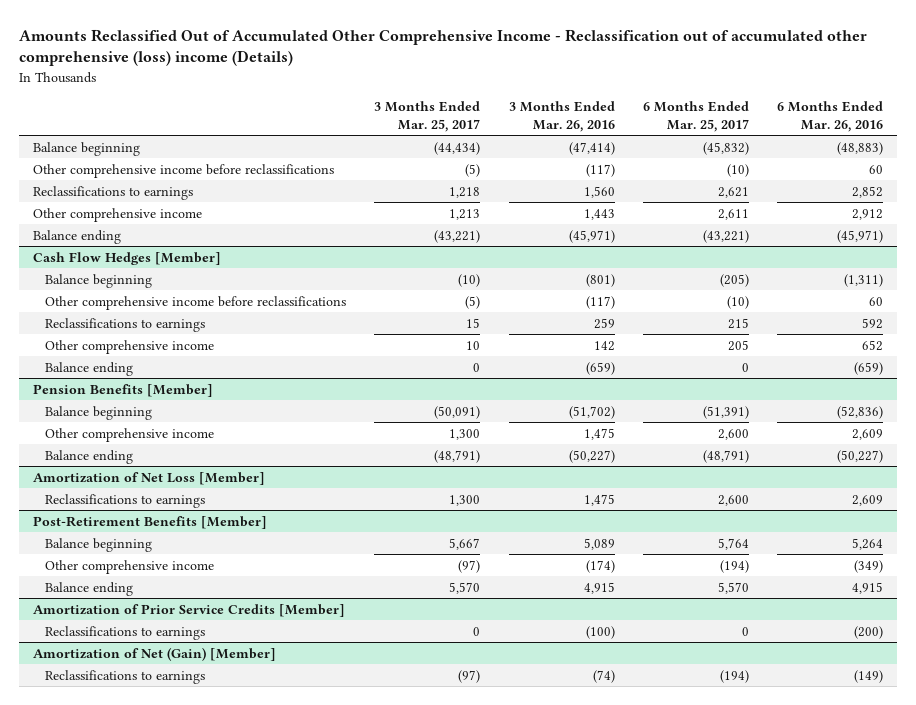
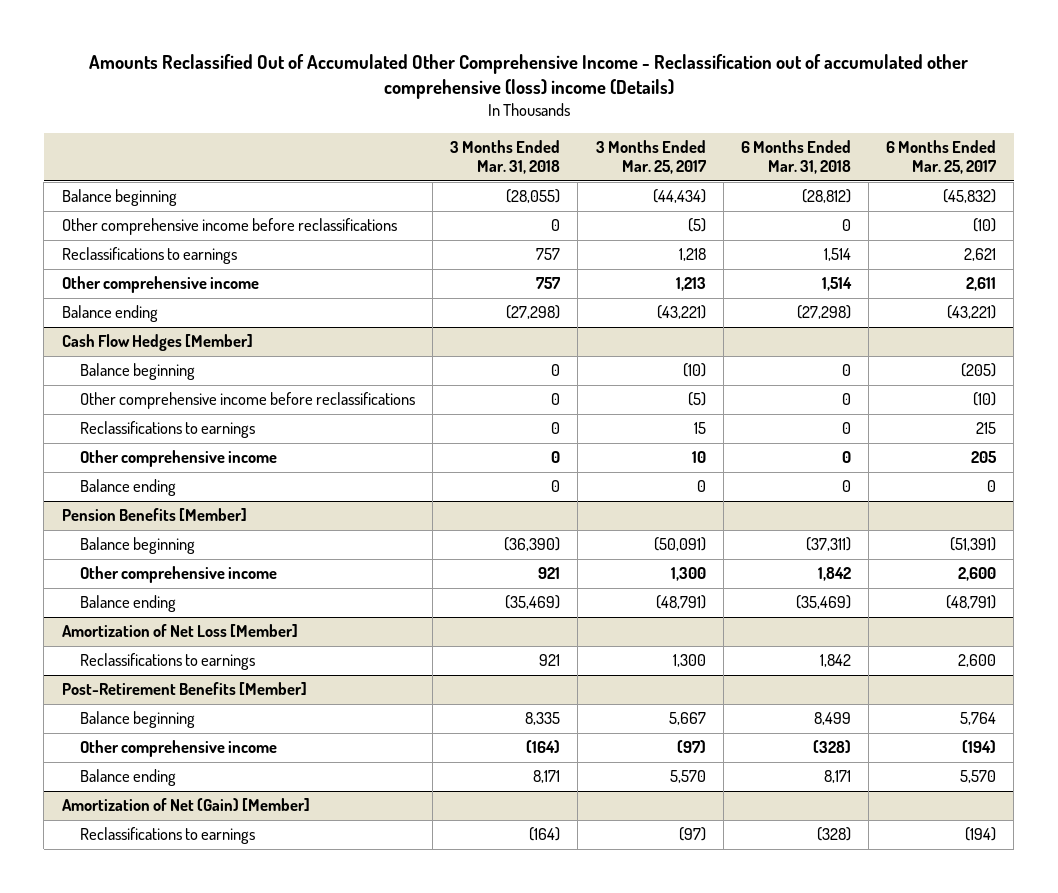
[508,101,615,132] 3 Months Ended Mar. 26, 2016 -> none
[777,101,884,132] 6 Months Ended Mar. 26, 2016 -> none
none -> [450,140,561,175] 3 Months Ended Mar. 31, 2018
none -> [740,140,851,175] 6 Months Ended Mar. 31, 2018
[32,603,345,617] Amortization of Prior Service Credits [Member] -> none
[44,625,205,640] Reclassifications to earnings -> none

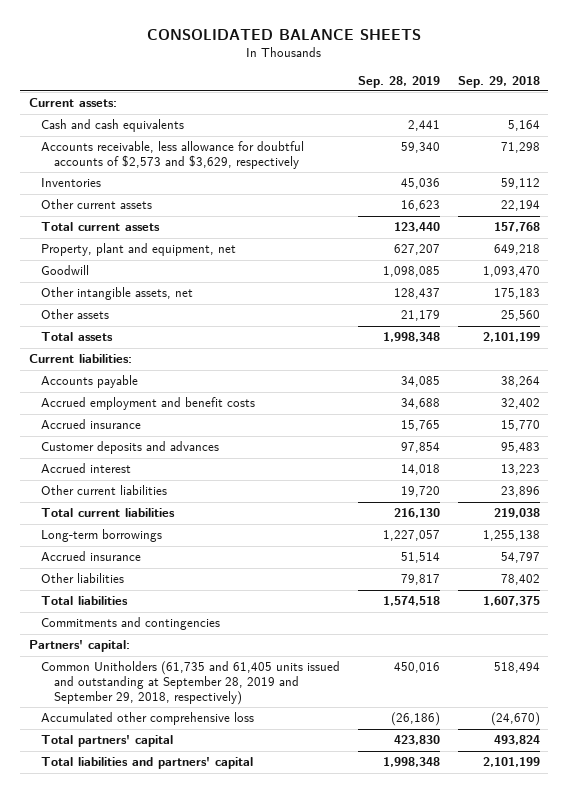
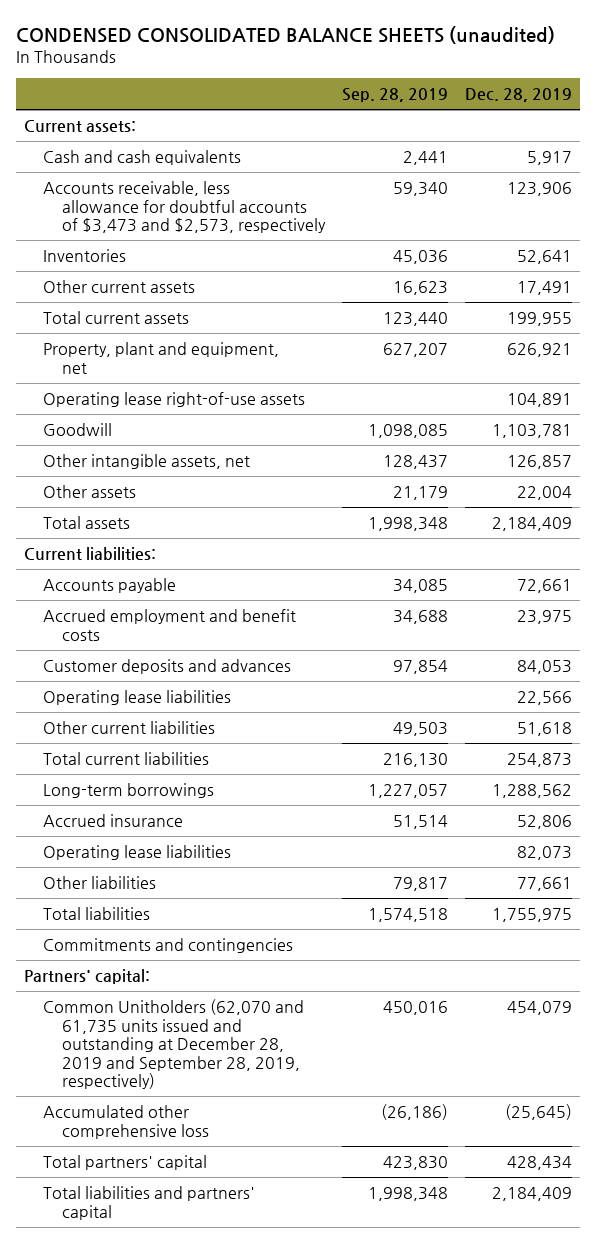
[147,28,422,40] CONSOLIDATED BALANCE SHEETS -> [15,25,555,44] CONDENSED CONSOLIDATED BALANCE SHEETS (unaudited)
[457,75,540,88] Sep. 29, 2018 -> none
none -> [464,88,572,103] Dec. 28, 2019
[41,141,305,170] Accounts receivable, less allowance for doubtful accounts of $2,573 and $3,629, respectively -> [43,181,326,234] Accounts receivable, less allowance for doubtful accounts of $3,473 and $2,573, respectively
none -> [43,392,306,408] Operating lease right-of-use assets
[41,419,142,430] Accrued insurance -> none
[41,463,132,474] Accrued interest -> none
none -> [43,690,232,706] Operating lease liabilities
[401,486,441,498] 19,720 -> [392,722,448,737] 49,503
none -> [43,845,232,861] Operating lease liabilities
[41,661,341,706] Common Unitholders (61,735 and 61,405 units issued and outstanding at September 28, 2019 and September 29, 2018, respectively) -> [43,999,305,1090] Common Unitholders (62,070 and 61,735 units issued and outstanding at December 28, 2019 and September 28, 2019, respectively)

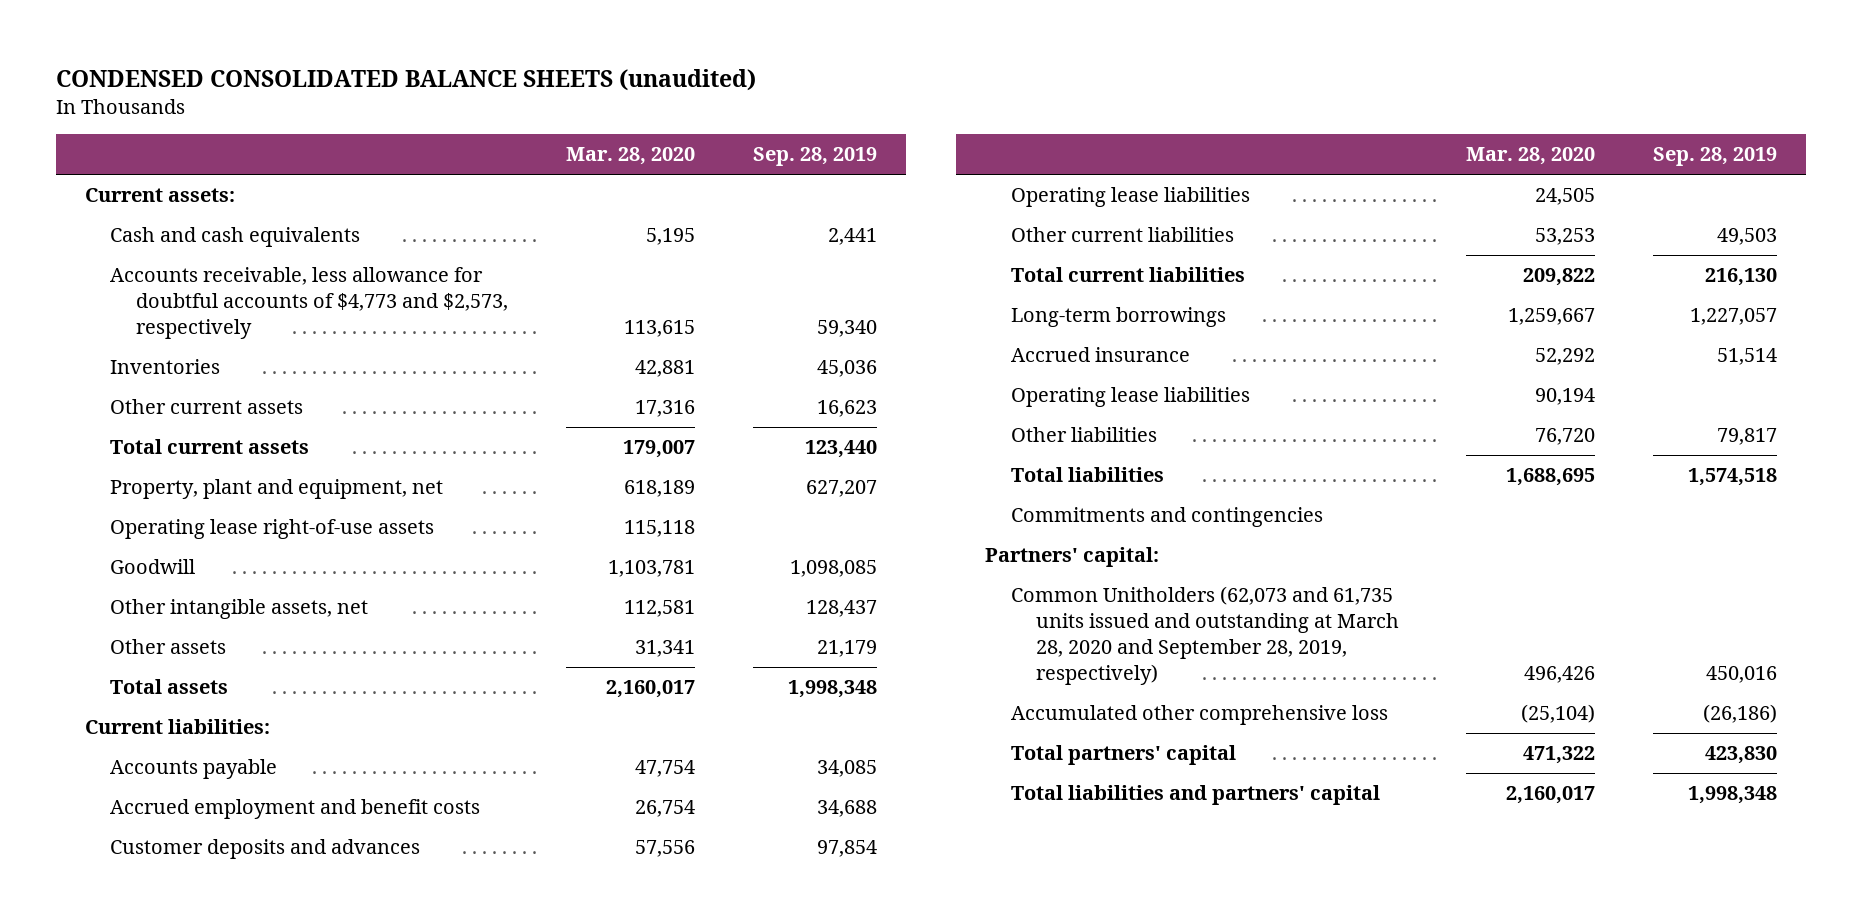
[464,88,572,103] Dec. 28, 2019 -> none
none -> [565,147,695,166] Mar. 28, 2020
[43,181,326,234] Accounts receivable, less allowance for doubtful accounts of $3,473 and $2,573, respectively -> [110,267,509,340] Accounts receivable, less allowance for doubtful accounts of $4,773 and $2,573, respectively
[43,999,305,1090] Common Unitholders (62,070 and 61,735 units issued and outstanding at December 28, 2019 and September 28, 2019, respectively) -> [1010,586,1400,686] Common Unitholders (62,073 and 61,735 units issued and outstanding at March 28, 2020 and September 28, 2019, respectively)

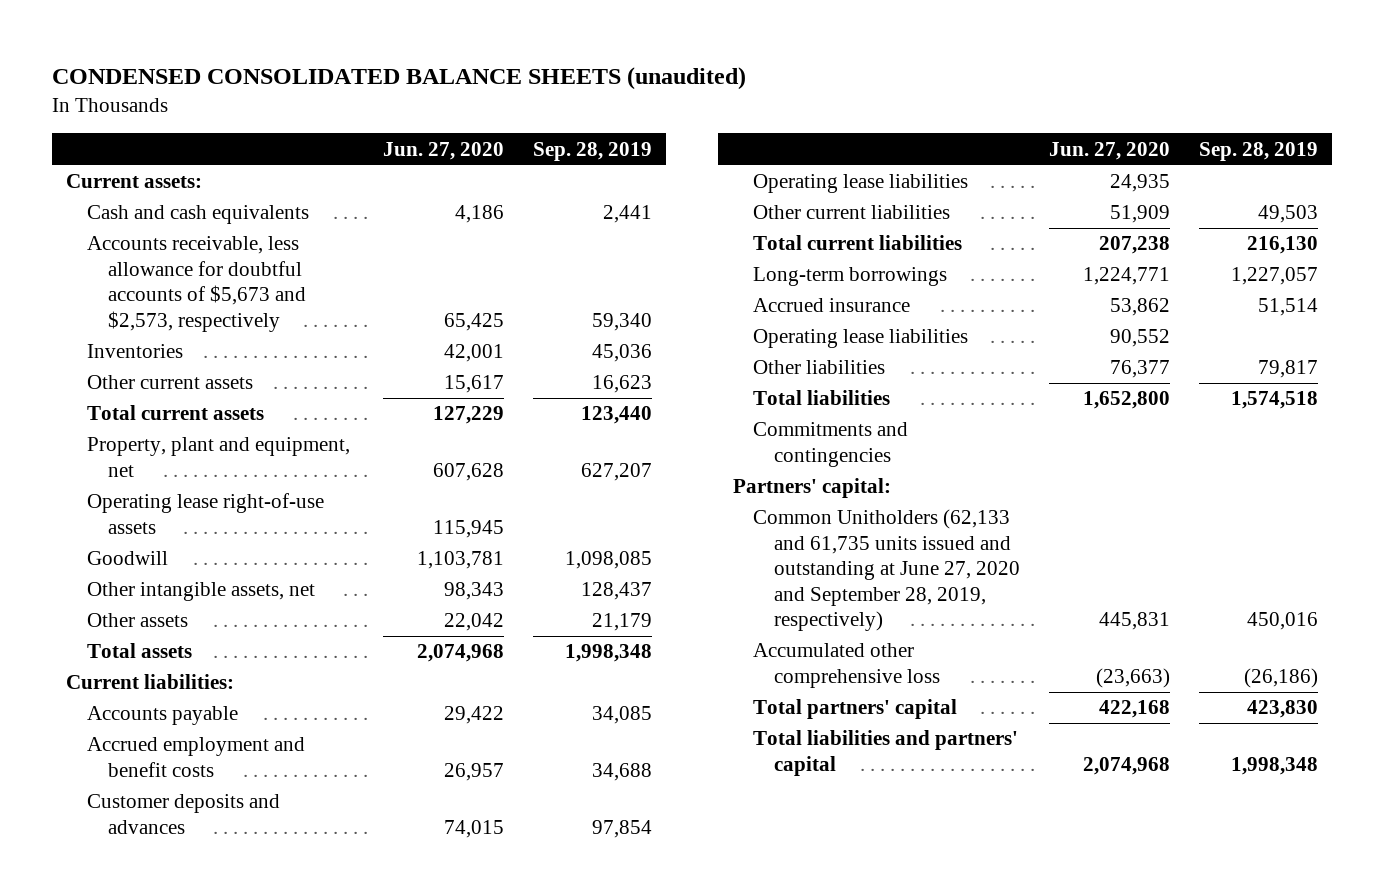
[565,147,695,166] Mar. 28, 2020 -> none
none -> [382,141,504,160] Jun. 27, 2020
[110,267,509,340] Accounts receivable, less allowance for doubtful accounts of $4,773 and $2,573, respectively -> [87,236,306,332] Accounts receivable, less allowance for doubtful accounts of $5,673 and $2,573, respectively
[1010,586,1400,686] Common Unitholders (62,073 and 61,735 units issued and outstanding at March 28, 2020 and September 28, 2019, respectively) -> [753,509,1021,632] Common Unitholders (62,133 and 61,735 units issued and outstanding at June 27, 2020 and September 28, 2019, respectively)

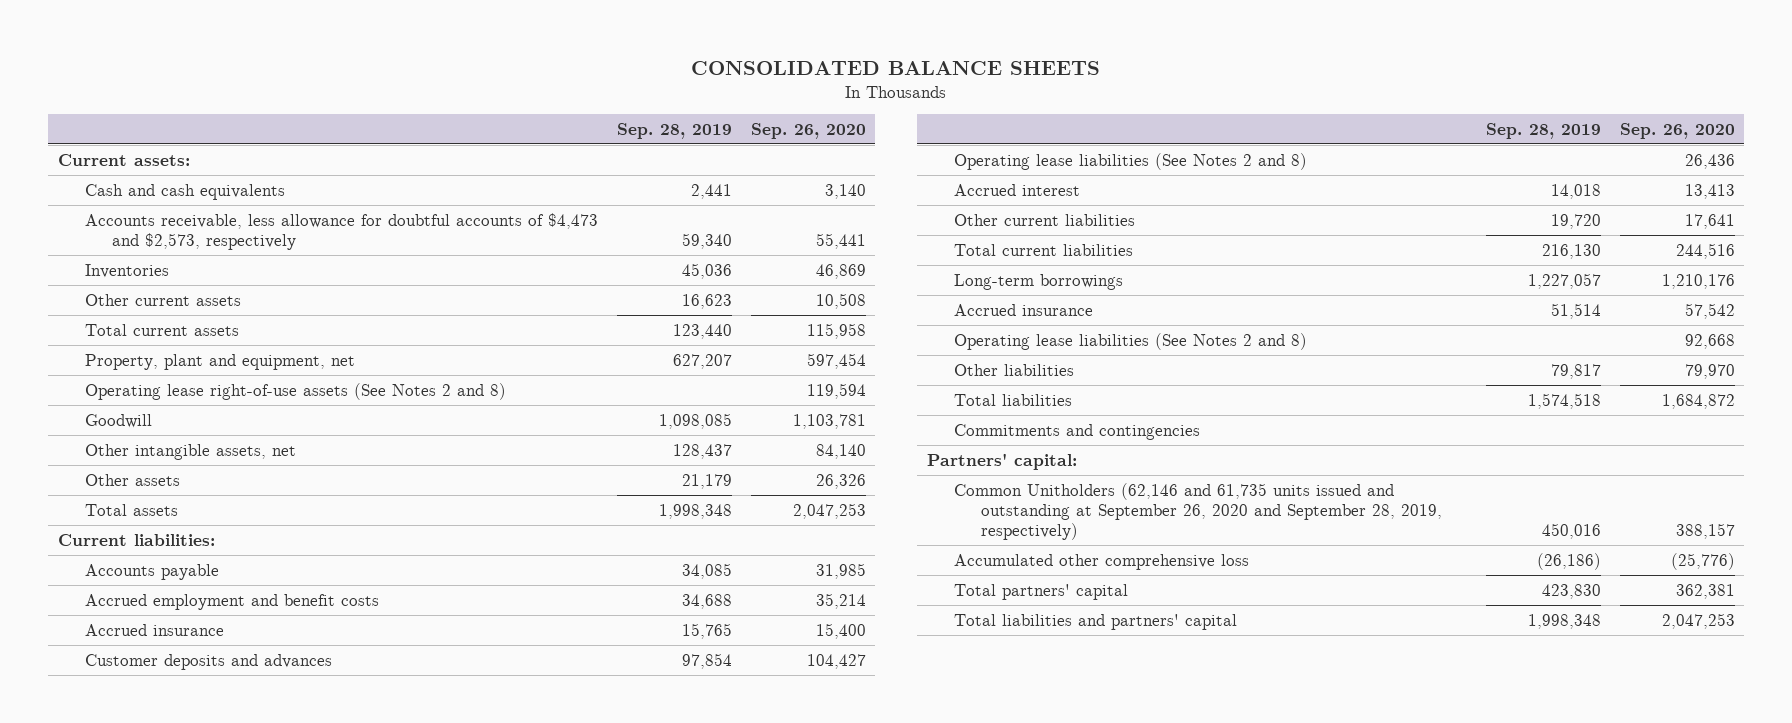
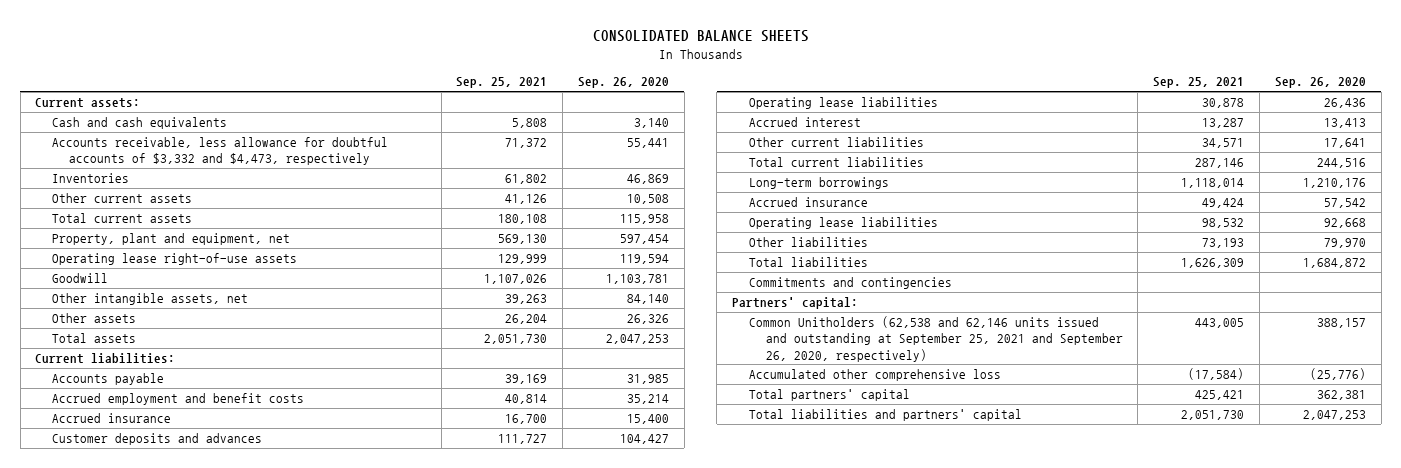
[616,123,732,140] Sep. 28, 2019 -> none
none -> [456,77,548,89] Sep. 25, 2021
[84,212,598,250] Accounts receivable, less allowance for doubtful accounts of $4,473 and $2,573, respectively -> [52,137,389,166] Accounts receivable, less allowance for doubtful accounts of $3,332 and $4,473, respectively
[84,382,506,400] Operating lease right-of-use assets (See Notes 2 and 8) -> [52,253,298,266] Operating lease right-of-use assets
[953,152,1307,170] Operating lease liabilities (See Notes 2 and 8) -> [748,97,938,110] Operating lease liabilities
[953,332,1307,350] Operating lease liabilities (See Notes 2 and 8) -> [748,217,938,230] Operating lease liabilities
[953,482,1442,541] Common Unitholders (62,146 and 61,735 units issued and outstanding at September 26, 2020 and September 28, 2019, respectively) -> [748,316,1123,362] Common Unitholders (62,538 and 62,146 units issued and outstanding at September 25, 2021 and September 26, 2020, respectively)

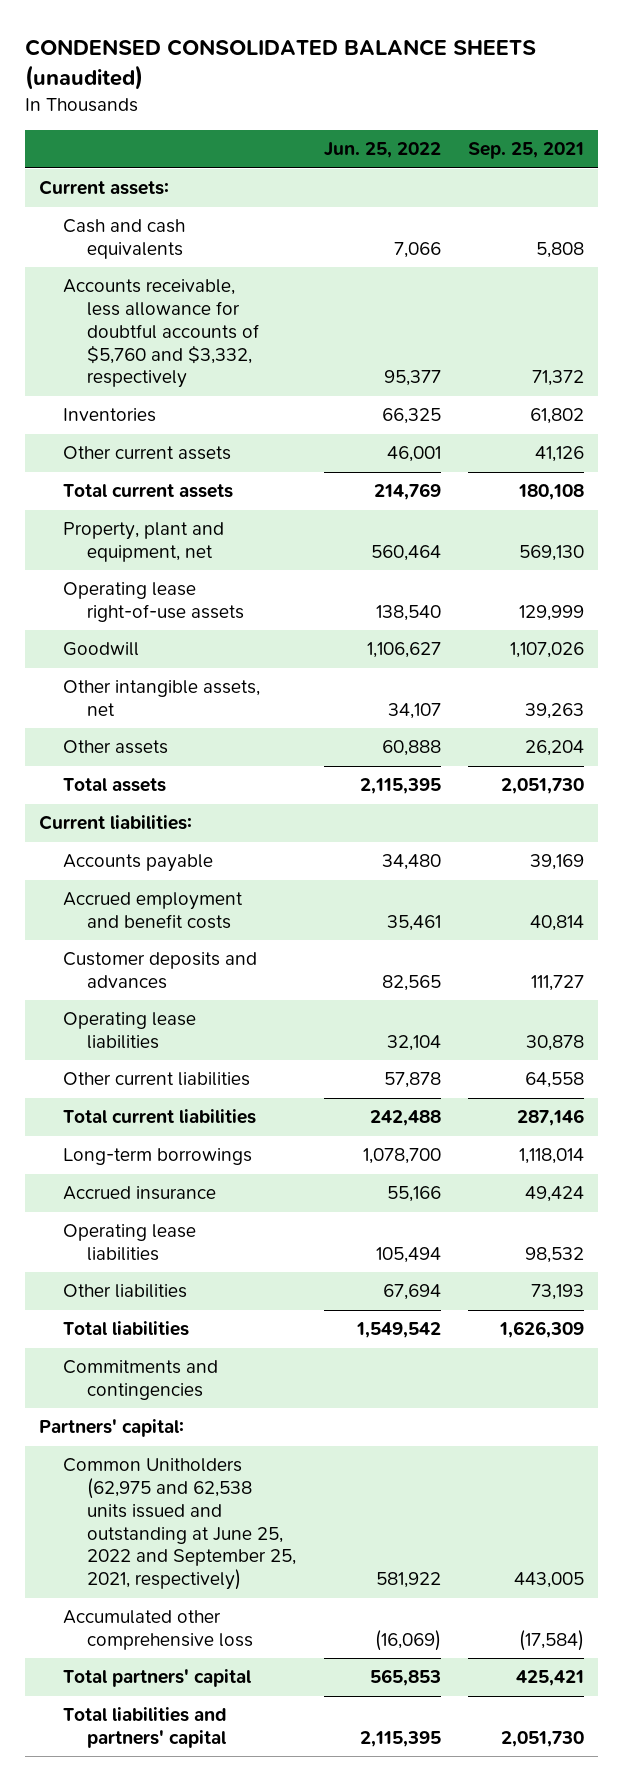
[592,30,809,43] CONSOLIDATED BALANCE SHEETS -> [25,38,537,90] CONDENSED CONSOLIDATED BALANCE SHEETS (unaudited)
[577,77,669,89] Sep. 26, 2020 -> none
none -> [323,142,441,159] Jun. 25, 2022
[52,137,389,166] Accounts receivable, less allowance for doubtful accounts of $3,332 and $4,473, respectively -> [62,279,259,389] Accounts receivable, less allowance for doubtful accounts of $5,760 and $3,332, respectively
[52,413,172,424] Accrued insurance -> none
[748,117,861,128] Accrued interest -> none
[1202,138,1245,149] 34,571 -> [525,1072,585,1089] 64,558
[748,316,1123,362] Common Unitholders (62,538 and 62,146 units issued and outstanding at September 25, 2021 and September 26, 2020, respectively) -> [62,1458,296,1591] Common Unitholders (62,975 and 62,538 units issued and outstanding at June 25, 2022 and September 25, 2021, respectively)

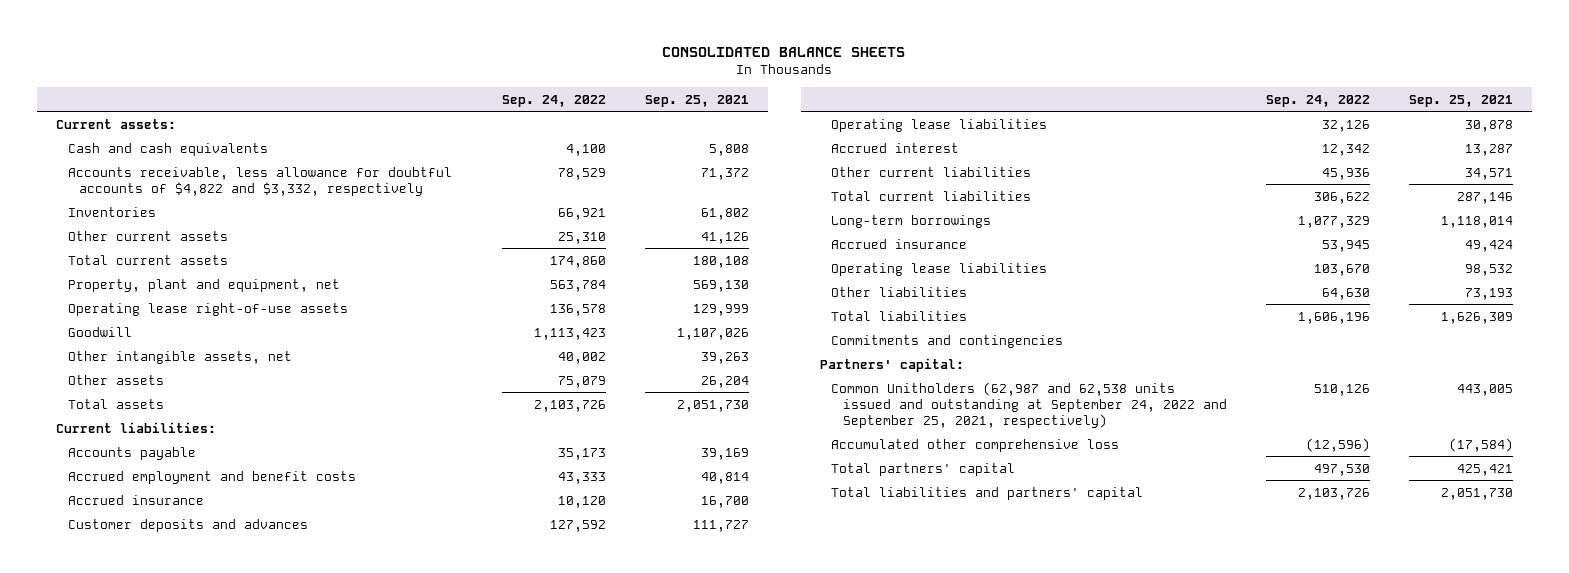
[25,38,537,90] CONDENSED CONSOLIDATED BALANCE SHEETS (unaudited) -> [662,46,906,57] CONSOLIDATED BALANCE SHEETS
[323,142,441,159] Jun. 25, 2022 -> none
none -> [501,94,606,107] Sep. 24, 2022
[62,279,259,389] Accounts receivable, less allowance for doubtful accounts of $5,760 and $3,332, respectively -> [67,166,452,196] Accounts receivable, less allowance for doubtful accounts of $4,822 and $3,332, respectively
none -> [67,494,204,505] Accrued insurance
none -> [831,142,960,153] Accrued interest
[525,1072,585,1089] 64,558 -> [1464,167,1513,180] 34,571
[62,1458,296,1591] Common Unitholders (62,975 and 62,538 units issued and outstanding at June 25, 2022 and September 25, 2021, respectively) -> [831,381,1228,428] Common Unitholders (62,987 and 62,538 units issued and outstanding at September 24, 2022 and September 25, 2021, respectively)

